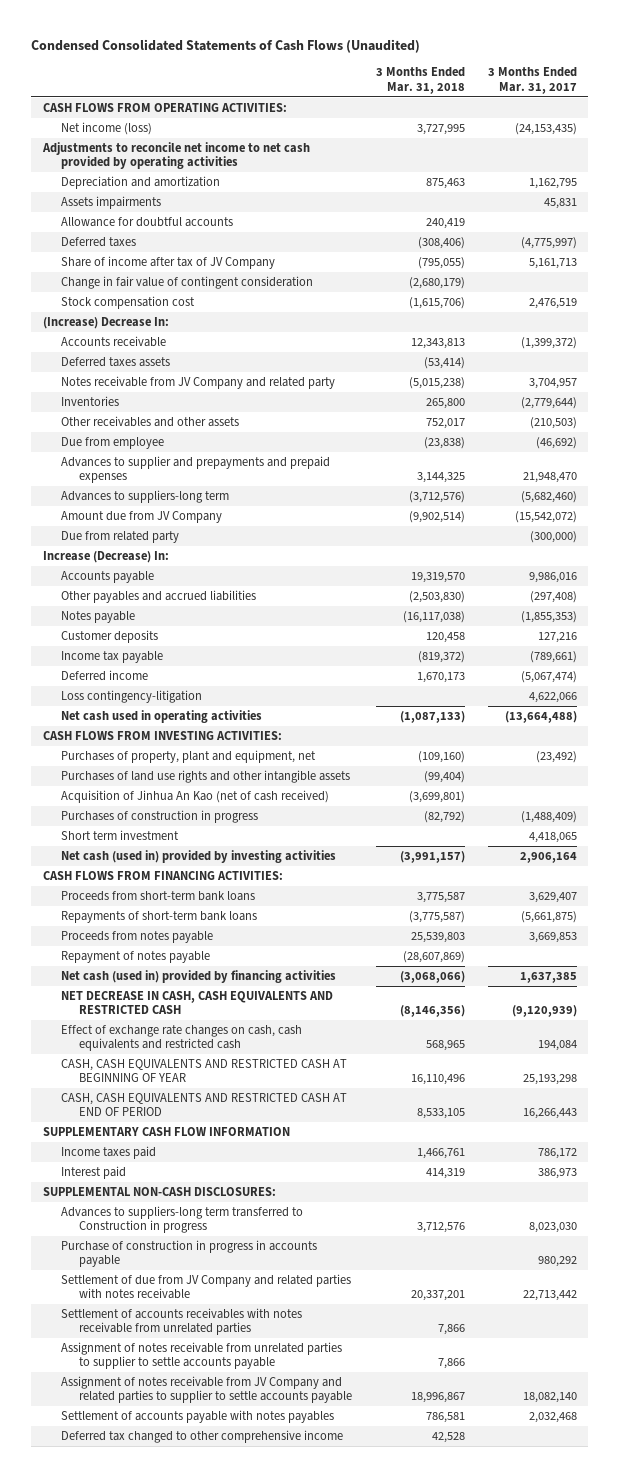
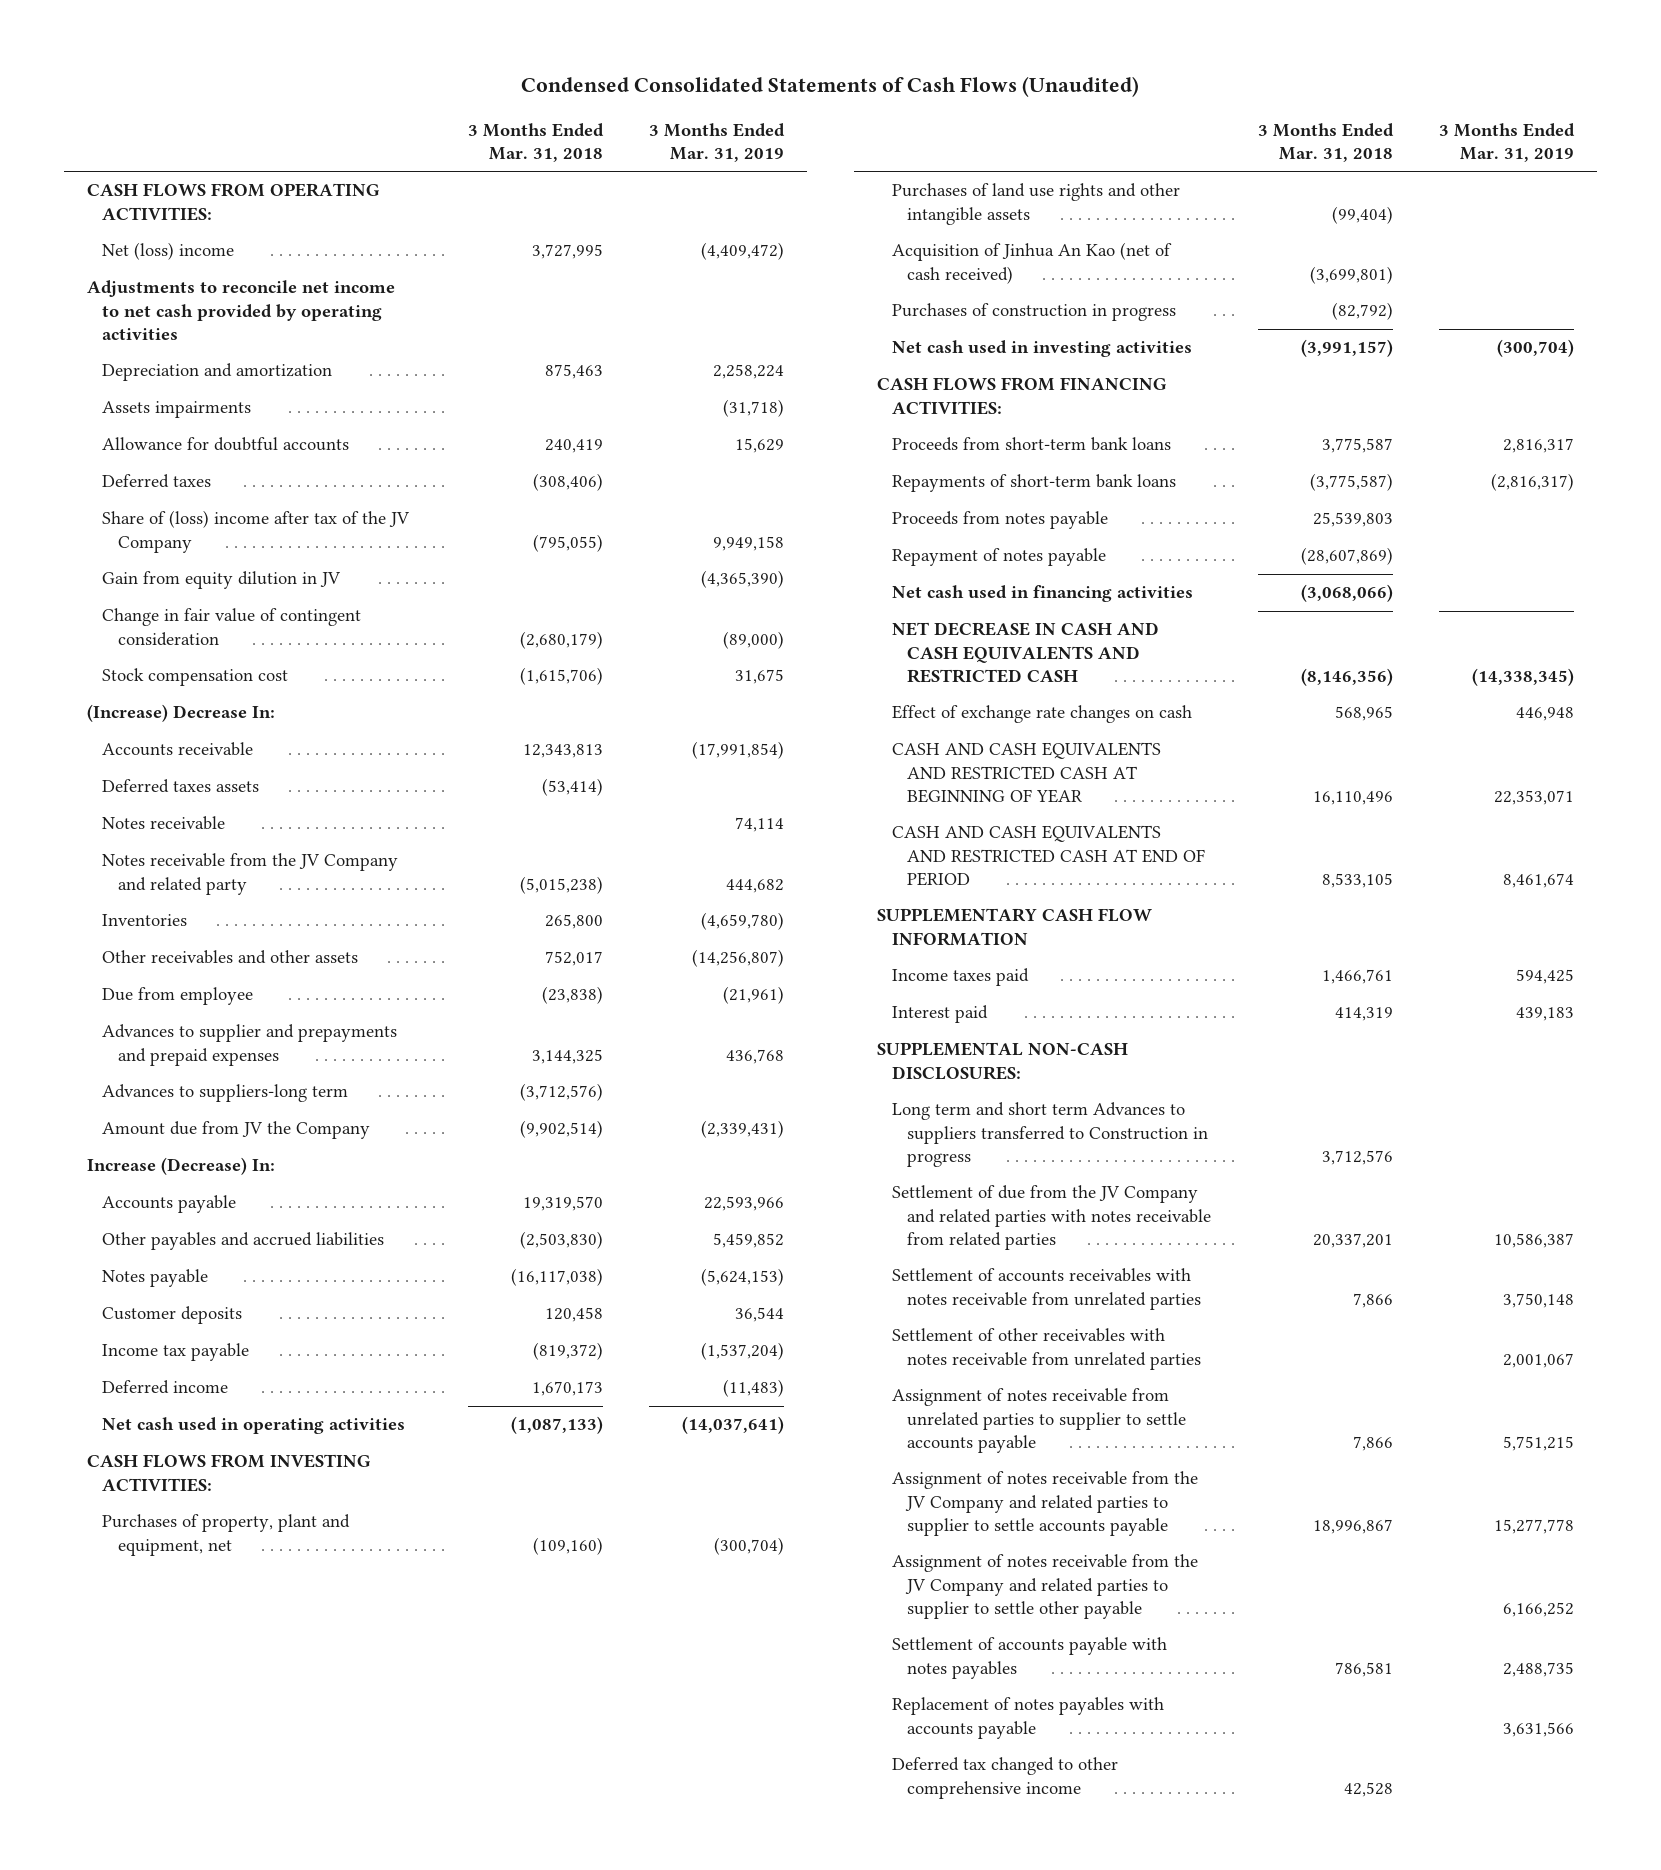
[487,67,577,94] 3 Months Ended Mar. 31, 2017 -> none
none -> [648,122,785,162] 3 Months Ended Mar. 31, 2019
[61,121,153,135] Net income (loss) -> [102,242,235,261] Net (loss) income
[61,255,276,269] Share of income after tax of JV Company -> [102,510,411,553] Share of (loss) income after tax of the JV Company
none -> [102,571,342,590] Gain from equity dilution in JV
none -> [102,816,226,831] Notes receivable
[61,375,336,389] Notes receivable from JV Company and related party -> [102,853,399,895] Notes receivable from the JV Company and related party
[61,530,180,543] Due from related party -> none
[61,510,223,523] Amount due from JV Company -> [102,1121,371,1140] Amount due from JV the Company
[61,689,203,703] Loss contingency-litigation -> none
[61,829,180,840] Short term investment -> none
[61,849,337,863] Net cash (used in) provided by investing activities -> [892,340,1193,358] Net cash used in investing activities
[61,969,337,983] Net cash (used in) provided by financing activities -> [892,585,1194,603] Net cash used in financing activities
[61,990,334,1015] NET DECREASE IN CASH, CASH EQUIVALENTS AND RESTRICTED CASH -> [892,622,1160,683] NET DECREASE IN CASH AND CASH EQUIVALENTS AND RESTRICTED CASH
[61,1024,303,1052] Effect of exchange rate changes on cash, cash equivalents and restricted cash -> [892,705,1193,724] Effect of exchange rate changes on cash
[61,1058,348,1083] CASH, CASH EQUIVALENTS AND RESTRICTED CASH AT BEGINNING OF YEAR -> [892,742,1162,803] CASH AND CASH EQUIVALENTS AND RESTRICTED CASH AT BEGINNING OF YEAR
[61,1092,348,1117] CASH, CASH EQUIVALENTS AND RESTRICTED CASH AT END OF PERIOD -> [892,825,1206,886] CASH AND CASH EQUIVALENTS AND RESTRICTED CASH AT END OF PERIOD
[61,1239,318,1268] Purchase of construction in progress in accounts payable -> none
[61,1205,304,1234] Advances to suppliers-long term transferred to Construction in progress -> [892,1102,1209,1167] Long term and short term Advances to suppliers transferred to Construction in progress
[61,1273,352,1300] Settlement of due from JV Company and related parties with notes receivable -> [892,1185,1212,1250] Settlement of due from the JV Company and related parties with notes receivable from related parties
none -> [892,1328,1202,1370] Settlement of other receivables with notes receivable from unrelated parties
[61,1375,353,1404] Assignment of notes receivable from JV Company and related parties to supplier to settle accounts payable -> [892,1471,1199,1536] Assignment of notes receivable from the JV Company and related parties to supplier to settle accounts payable
none -> [892,1554,1199,1619] Assignment of notes receivable from the JV Company and related parties to supplier to settle other payable
none -> [892,1697,1165,1739] Replacement of notes payables with accounts payable

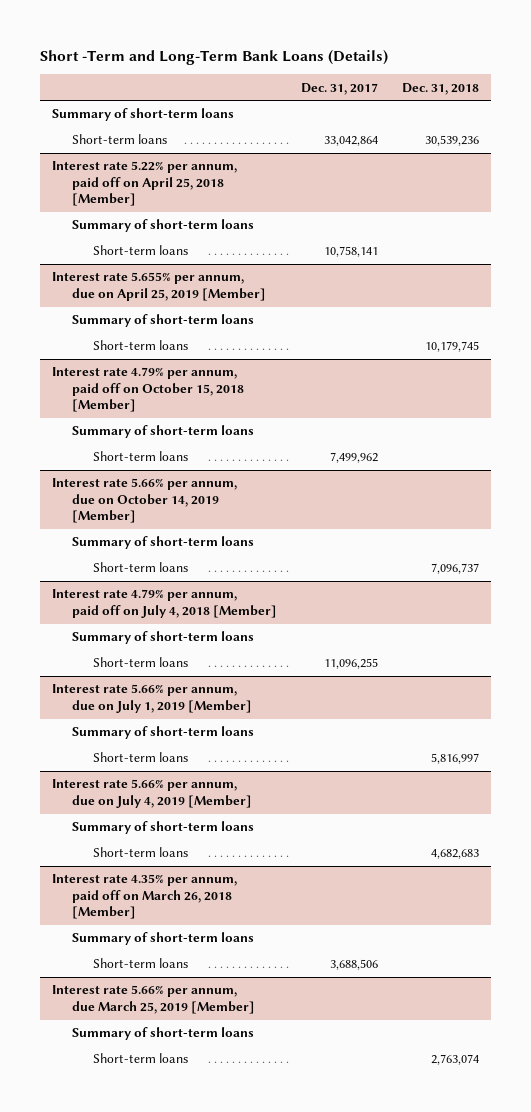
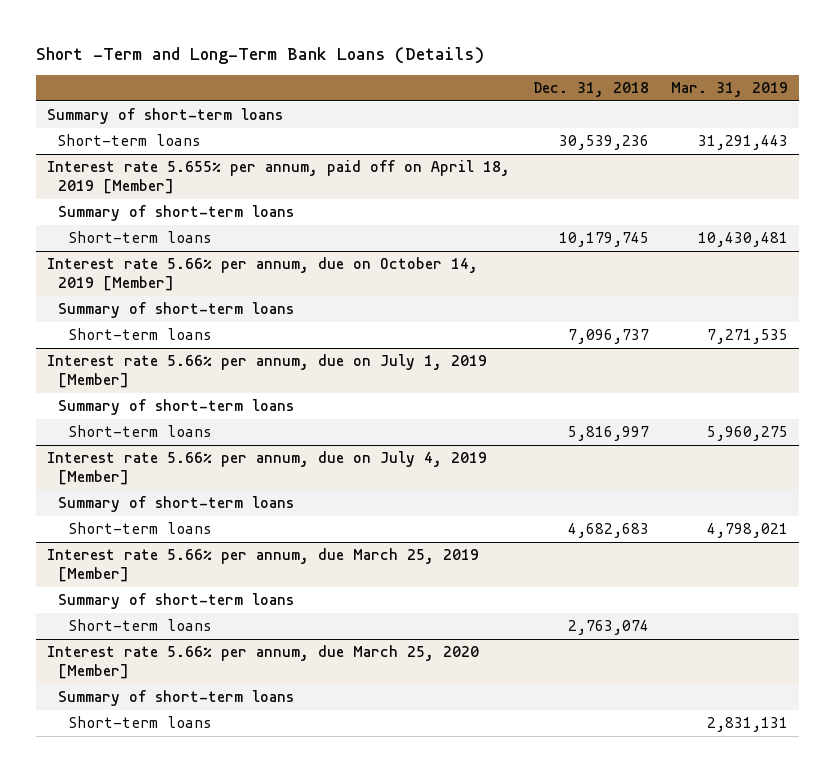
[301,82,379,95] Dec. 31, 2017 -> none
none -> [671,82,789,98] Mar. 31, 2019
[72,219,255,233] Summary of short-term loans -> none
[92,245,188,256] Short-term loans -> none
[52,272,267,301] Interest rate 5.655% per annum, due on April 25, 2019 [Member] -> none
[52,161,238,207] Interest rate 5.22% per annum, paid off on April 25, 2018 [Member] -> [47,160,511,195] Interest rate 5.655% per annum, paid off on April 18, 2019 [Member]
[52,367,245,413] Interest rate 4.79% per annum, paid off on October 15, 2018 [Member] -> none
[72,425,255,439] Summary of short-term loans -> none
[92,451,188,462] Short-term loans -> none
[52,589,278,618] Interest rate 4.79% per annum, paid off on July 4, 2018 [Member] -> none
[72,631,255,645] Summary of short-term loans -> none
[92,657,188,668] Short-term loans -> none
[52,874,238,920] Interest rate 4.35% per annum, paid off on March 26, 2018 [Member] -> none
[72,932,255,946] Summary of short-term loans -> none
[92,958,188,969] Short-term loans -> none
none -> [47,645,480,680] Interest rate 5.66% per annum, due March 25, 2020 [Member]
none -> [58,690,295,707] Summary of short-term loans
none -> [69,716,213,729] Short-term loans

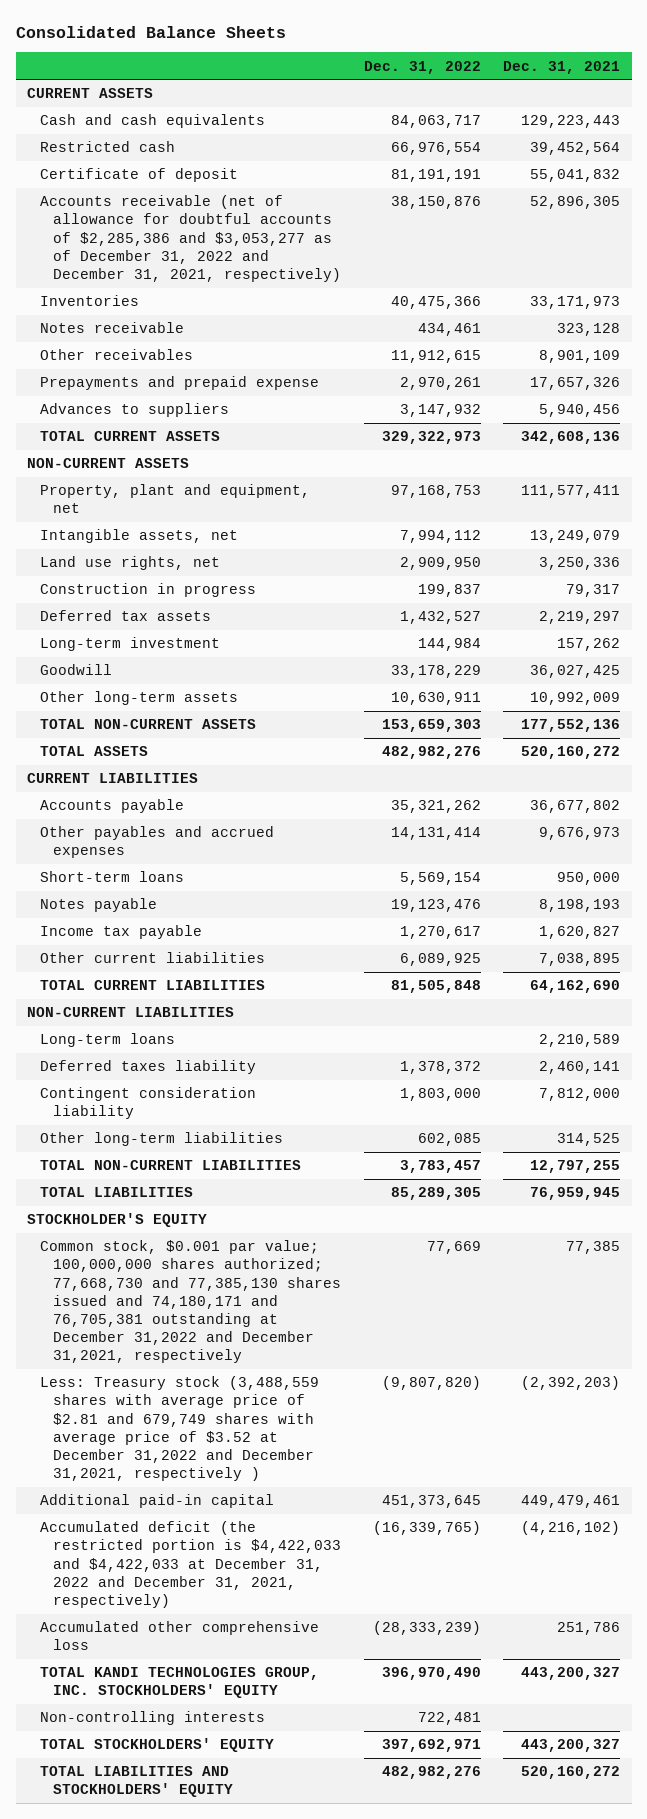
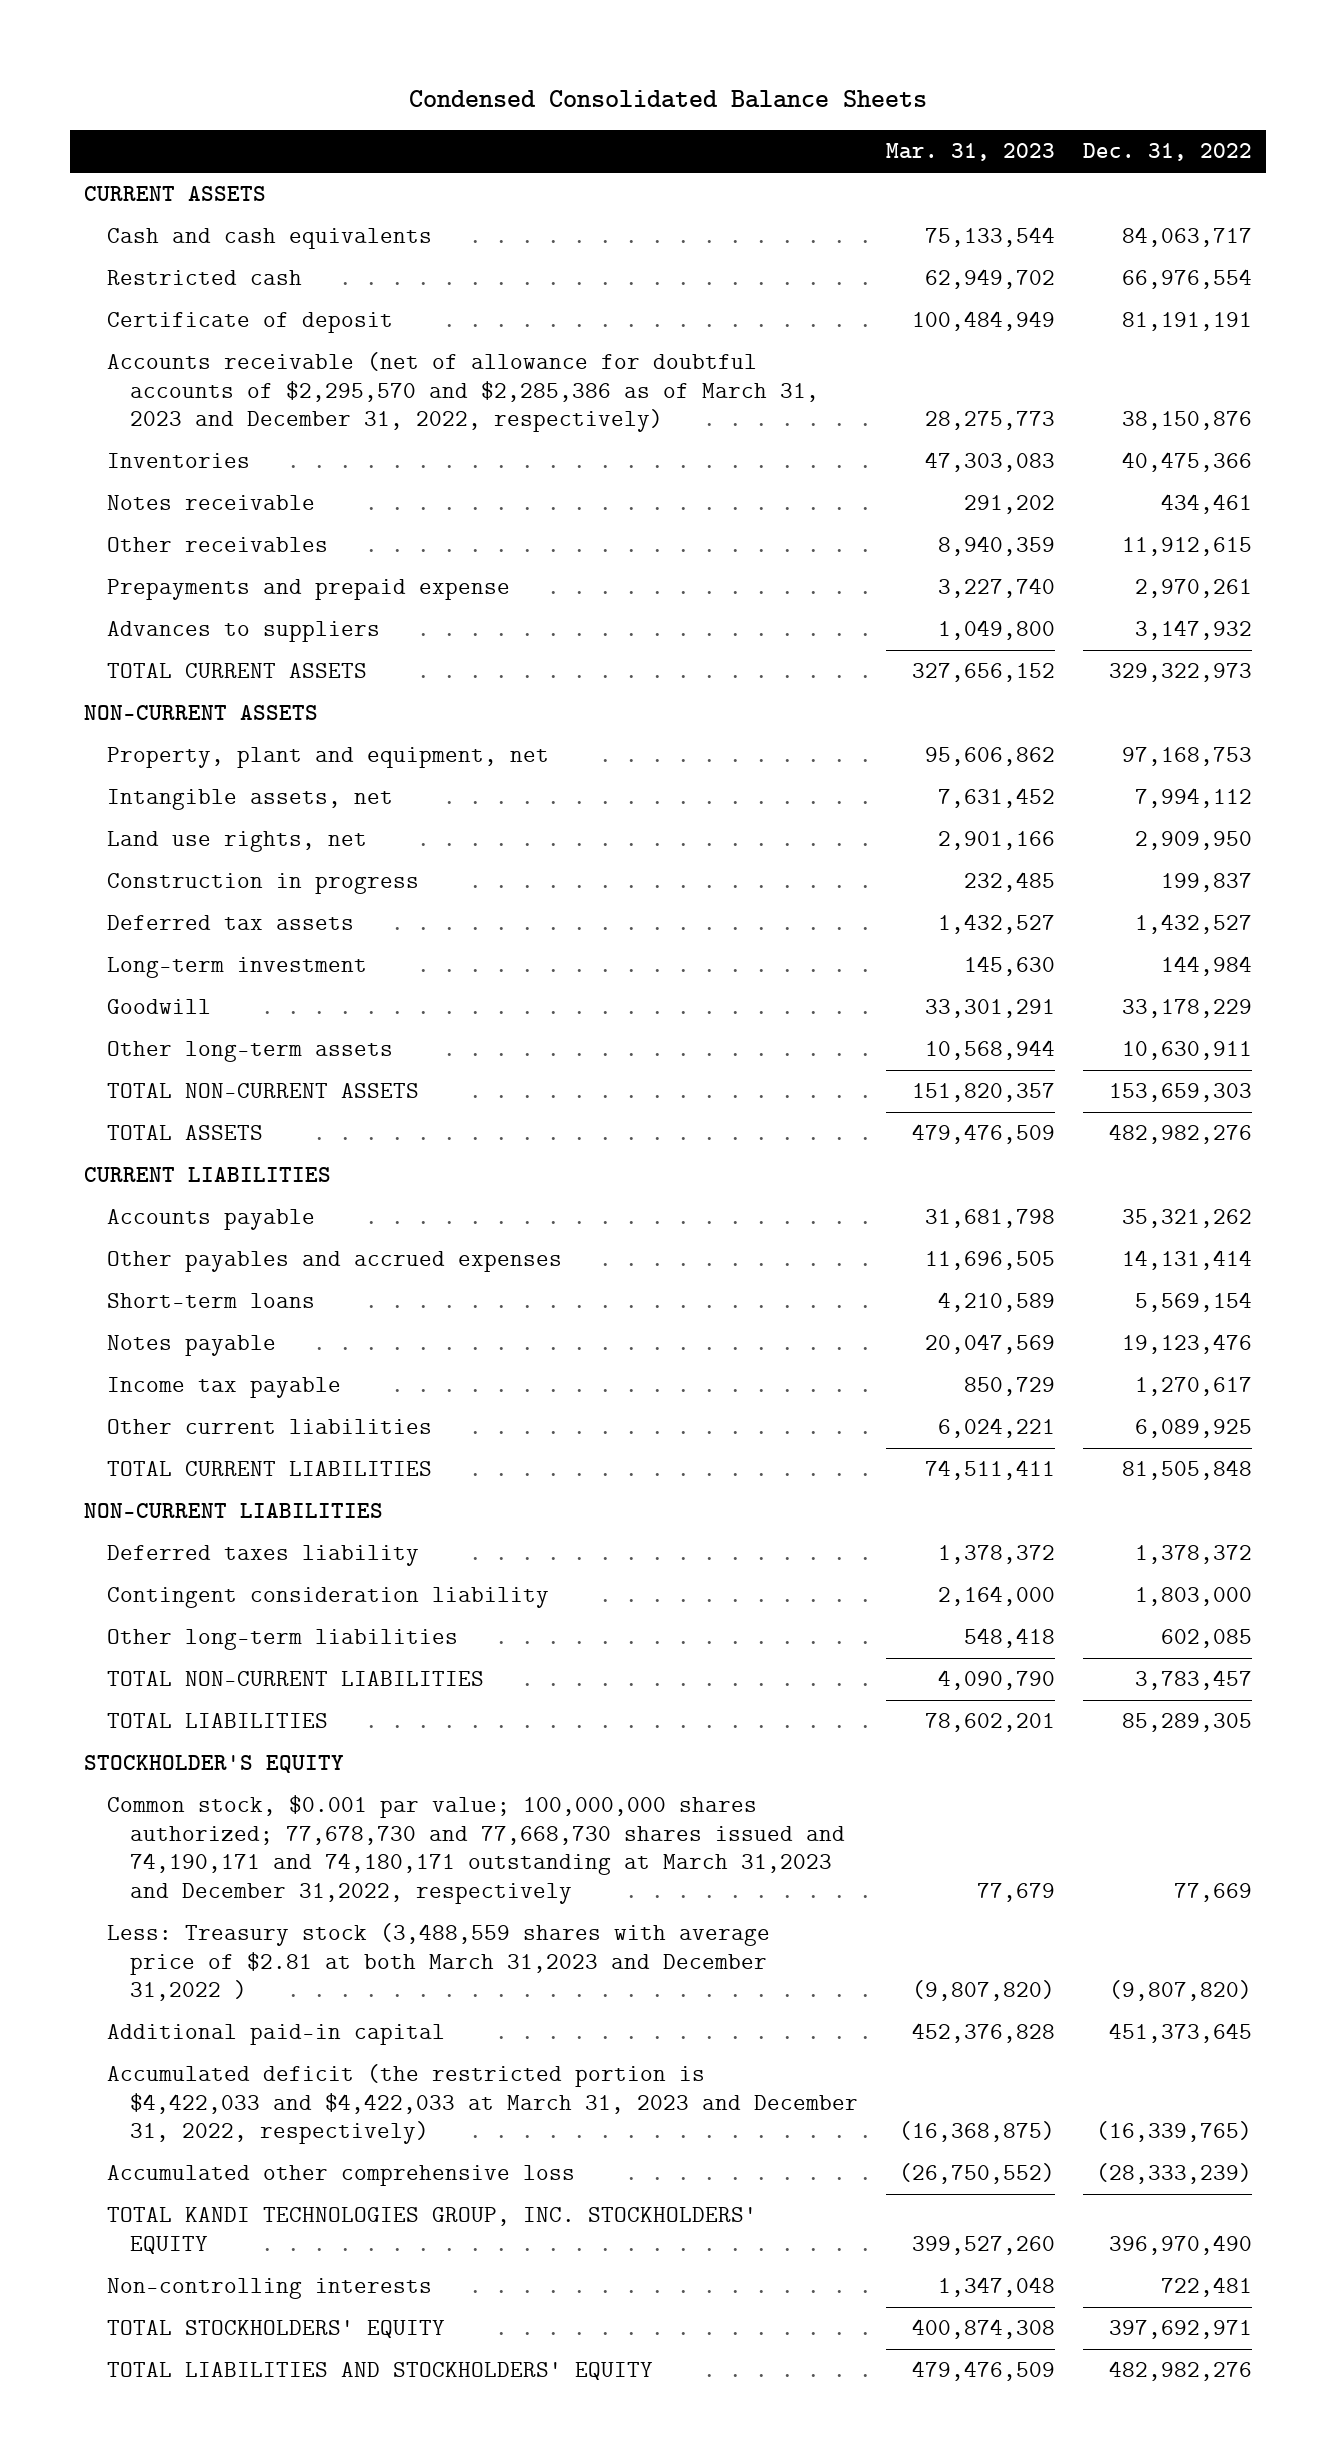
[15,25,286,38] Consolidated Balance Sheets -> [409,89,928,108] Condensed Consolidated Balance Sheets
[503,60,621,74] Dec. 31, 2021 -> none
none -> [886,143,1056,162] Mar. 31, 2023
[40,195,342,282] Accounts receivable (net of allowance for doubtful accounts of $2,285,386 and $3,053,277 as of December 31, 2022 and December 31, 2021, respectively) -> [107,352,820,433] Accounts receivable (net of allowance for doubtful accounts of $2,295,570 and $2,285,386 as of March 31, 2023 and December 31, 2022, respectively)
[40,1033,176,1048] Long-term loans -> none
[40,1240,342,1363] Common stock, $0.001 par value; 100,000,000 shares authorized; 77,668,730 and 77,385,130 shares issued and 74,180,171 and 76,705,381 outstanding at December 31,2022 and December 31,2021, respectively -> [107,1795,846,1904] Common stock, $0.001 par value; 100,000,000 shares authorized; 77,678,730 and 77,668,730 shares issued and 74,190,171 and 74,180,171 outstanding at March 31,2023 and December 31,2022, respectively
[40,1376,320,1481] Less: Treasury stock (3,488,559 shares with average price of $2.81 and 679,749 shares with average price of $3.52 at December 31,2022 and December 31,2021, respectively ) -> [107,1923,771,2002] Less: Treasury stock (3,488,559 shares with average price of $2.81 at both March 31,2023 and December 31,2022 )
[40,1521,342,1608] Accumulated deficit (the restricted portion is $4,422,033 and $4,422,033 at December 31, 2022 and December 31, 2021, respectively) -> [107,2064,859,2145] Accumulated deficit (the restricted portion is $4,422,033 and $4,422,033 at March 31, 2023 and December 31, 2022, respectively)

